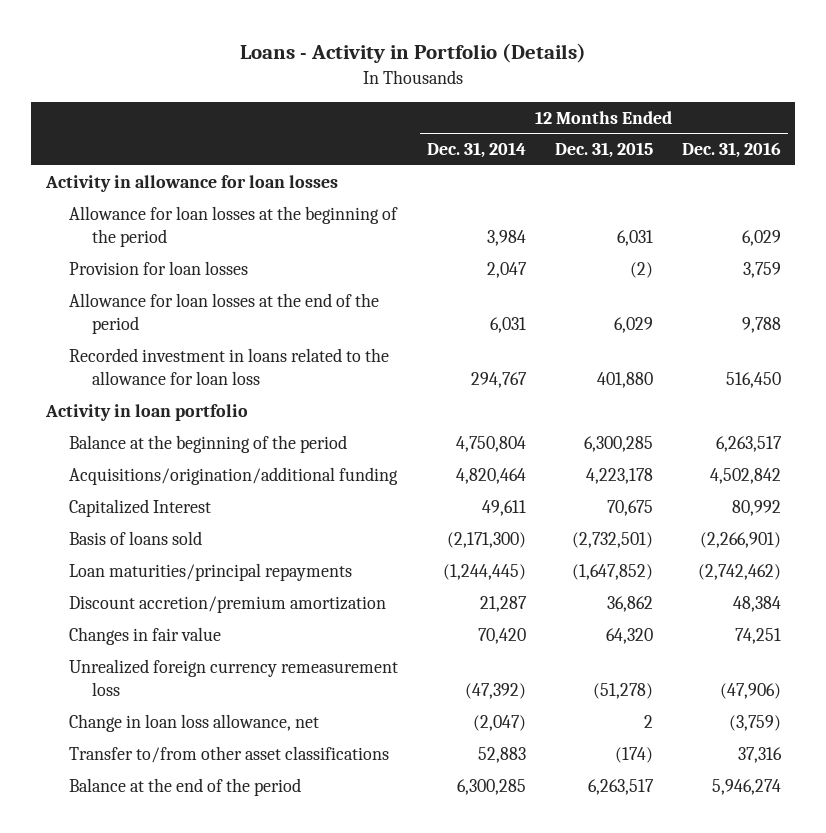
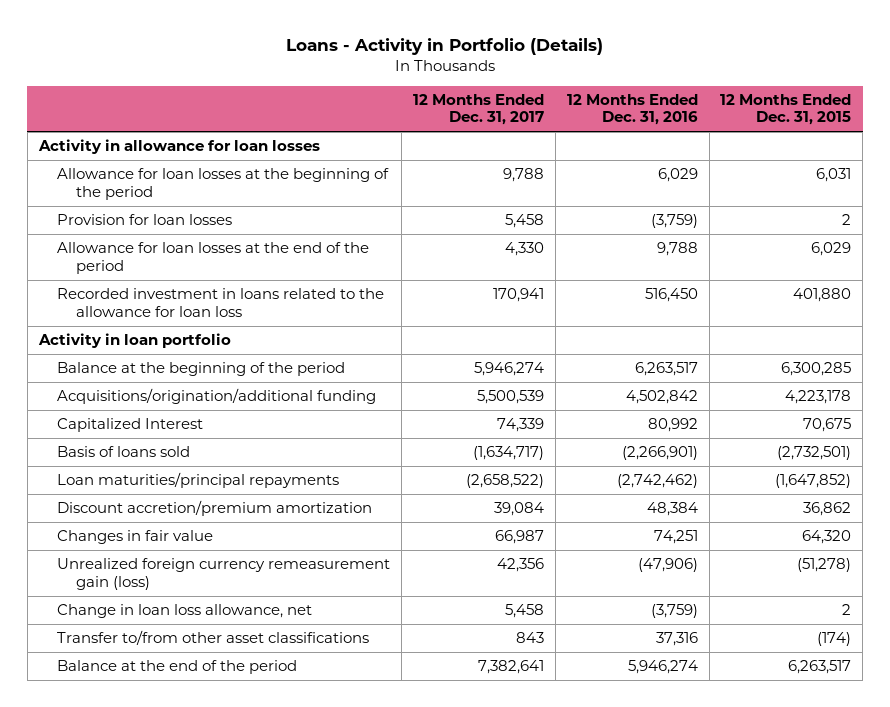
[426,142,526,159] Dec. 31, 2014 -> none
none -> [412,94,544,126] 12 Months Ended Dec. 31, 2017
[629,261,653,278] (2) -> [842,214,852,226] 2
[742,261,781,278] 3,759 -> [650,214,698,229] (3,759)
[68,658,398,697] Unrealized foreign currency remeasurement loss -> [57,558,391,590] Unrealized foreign currency remeasurement gain (loss)

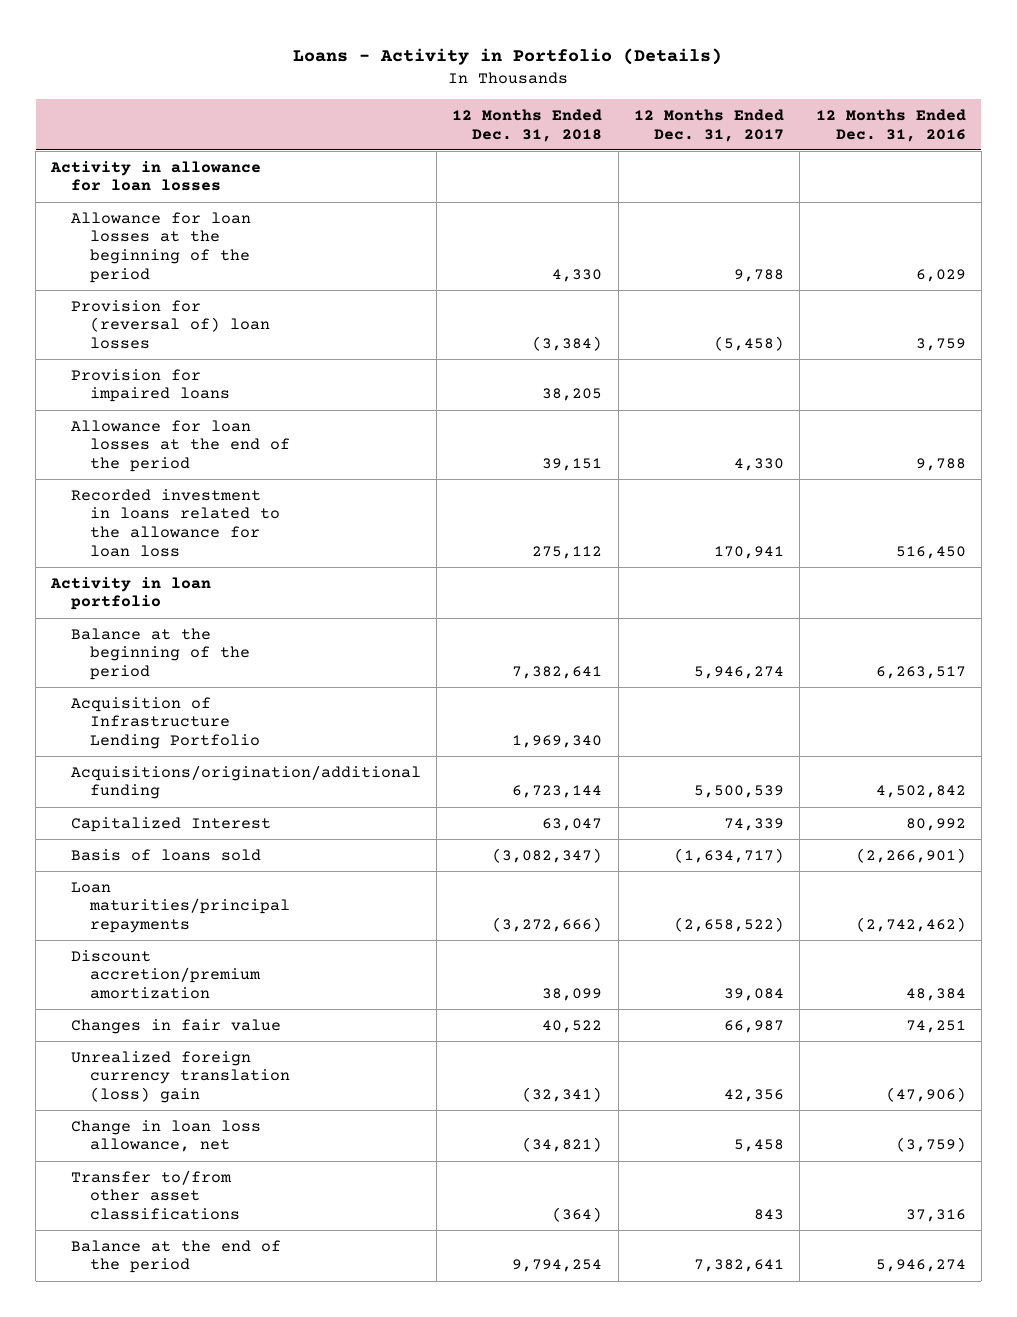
[720,94,852,126] 12 Months Ended Dec. 31, 2015 -> none
none -> [452,108,603,142] 12 Months Ended Dec. 31, 2018
[57,214,233,226] Provision for loan losses -> [70,299,271,350] Provision for (reversal of) loan losses
[504,214,544,229] 5,458 -> [714,336,785,352] (5,458)
[650,214,698,229] (3,759) -> [915,338,966,352] 3,759
none -> [70,368,231,403] Provision for impaired loans
none -> [70,696,261,750] Acquisition of Infrastructure Lending Portfolio
[57,558,391,590] Unrealized foreign currency remeasurement gain (loss) -> [70,1050,291,1104] Unrealized foreign currency translation (loss) gain

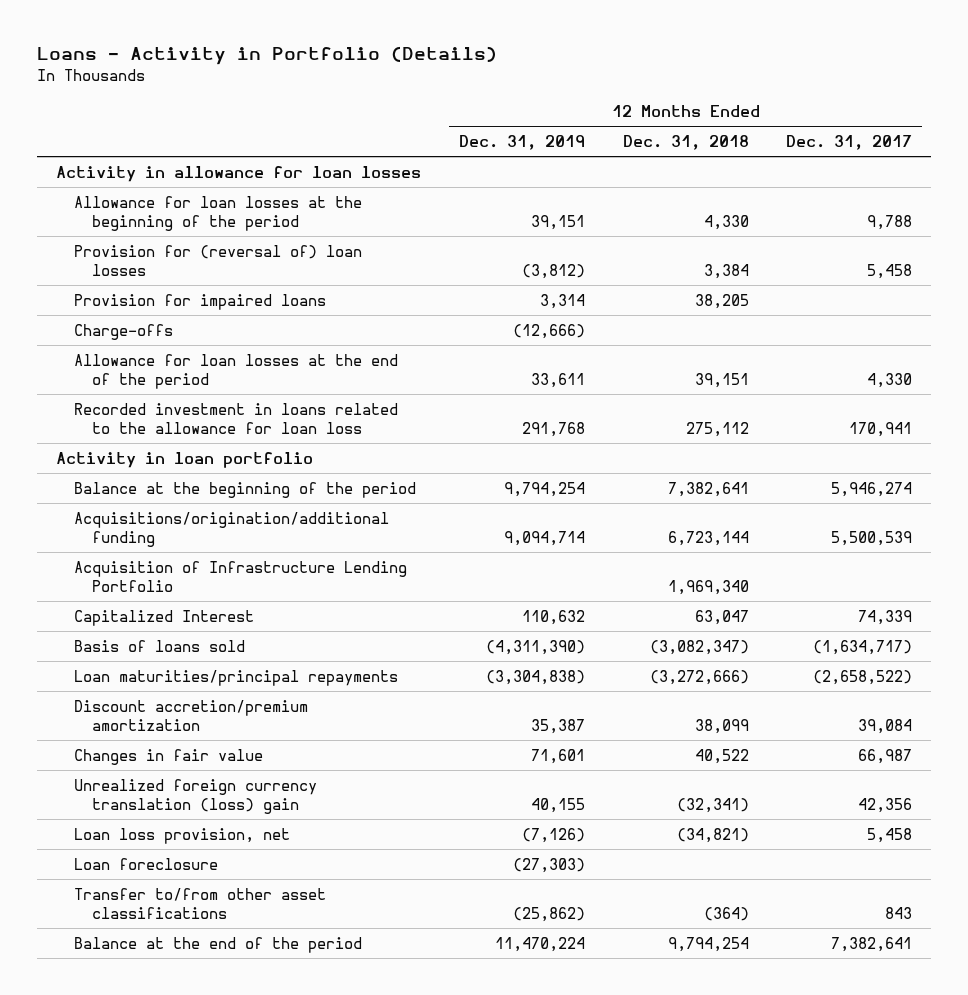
[815,108,966,142] 12 Months Ended Dec. 31, 2016 -> none
none -> [458,135,585,151] Dec. 31, 2019
[532,336,603,352] (3,384) -> [703,263,749,279] 3,384
[714,336,785,352] (5,458) -> [867,263,913,279] 5,458
none -> [73,323,173,340] Charge-offs
[70,696,261,750] Acquisition of Infrastructure Lending Portfolio -> [73,560,407,592] Acquisition of Infrastructure Lending Portfolio
[70,1119,261,1153] Change in loan loss allowance, net -> [73,827,290,844] Loan loss provision, net
none -> [73,857,218,870] Loan foreclosure

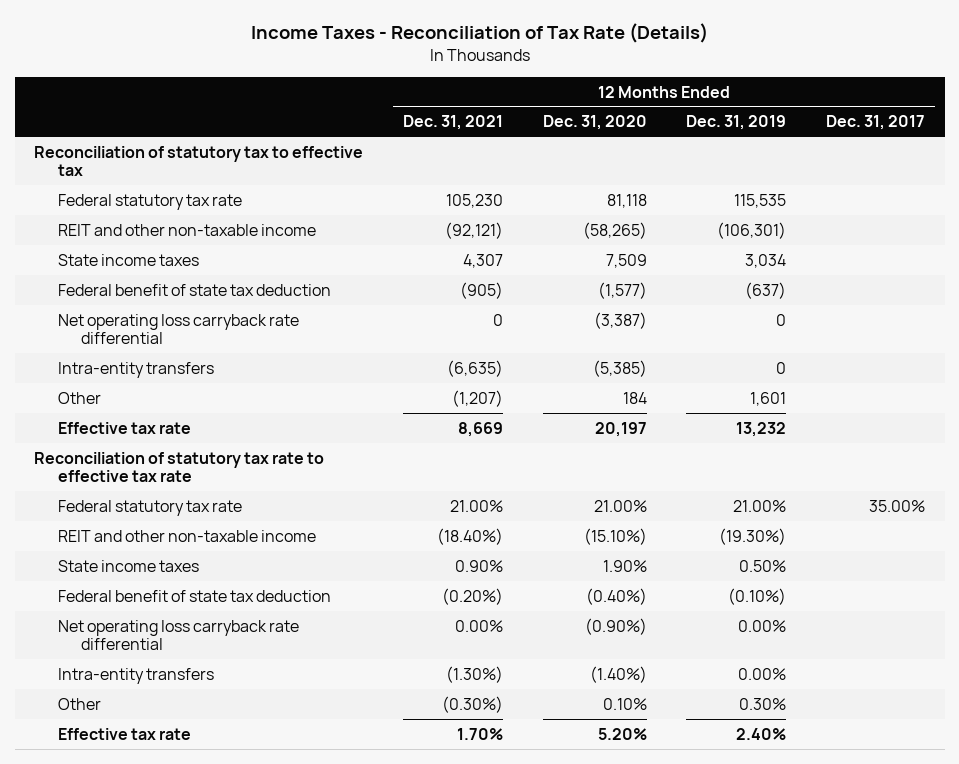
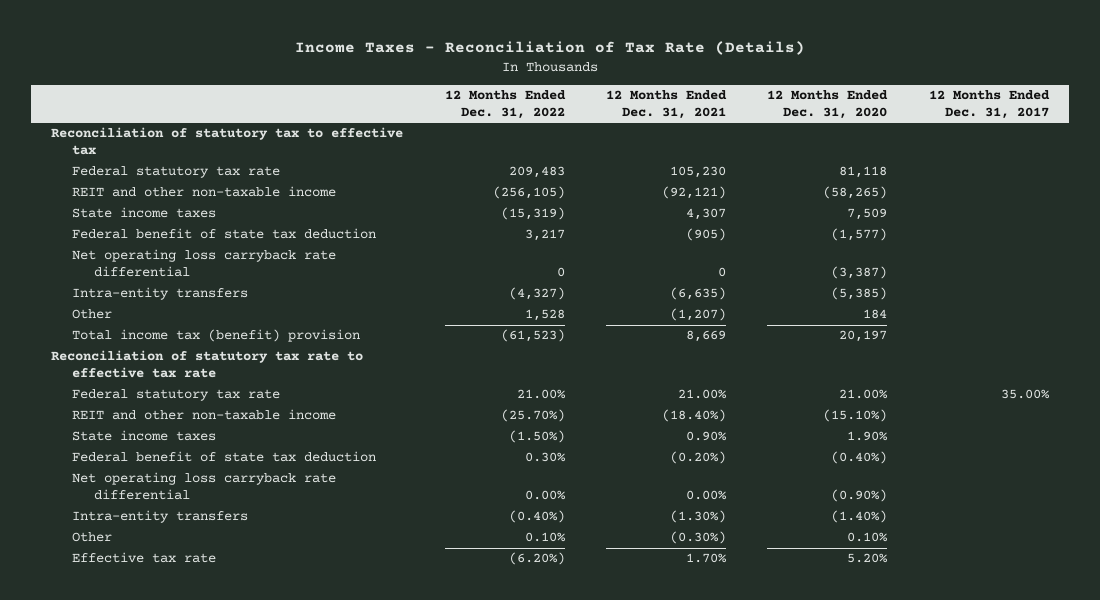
[686,115,787,131] Dec. 31, 2019 -> none
none -> [444,90,566,120] 12 Months Ended Dec. 31, 2022
[57,421,191,434] Effective tax rate -> [72,329,361,343] Total income tax (benefit) provision

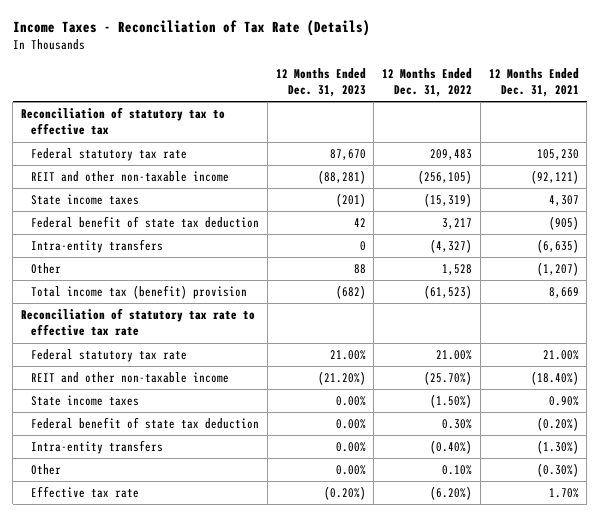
[767,90,889,120] 12 Months Ended Dec. 31, 2020 -> none
[928,90,1050,120] 12 Months Ended Dec. 31, 2017 -> none
none -> [275,67,366,98] 12 Months Ended Dec. 31, 2023
[72,249,337,278] Net operating loss carryback rate differential -> none
[72,472,337,501] Net operating loss carryback rate differential -> none

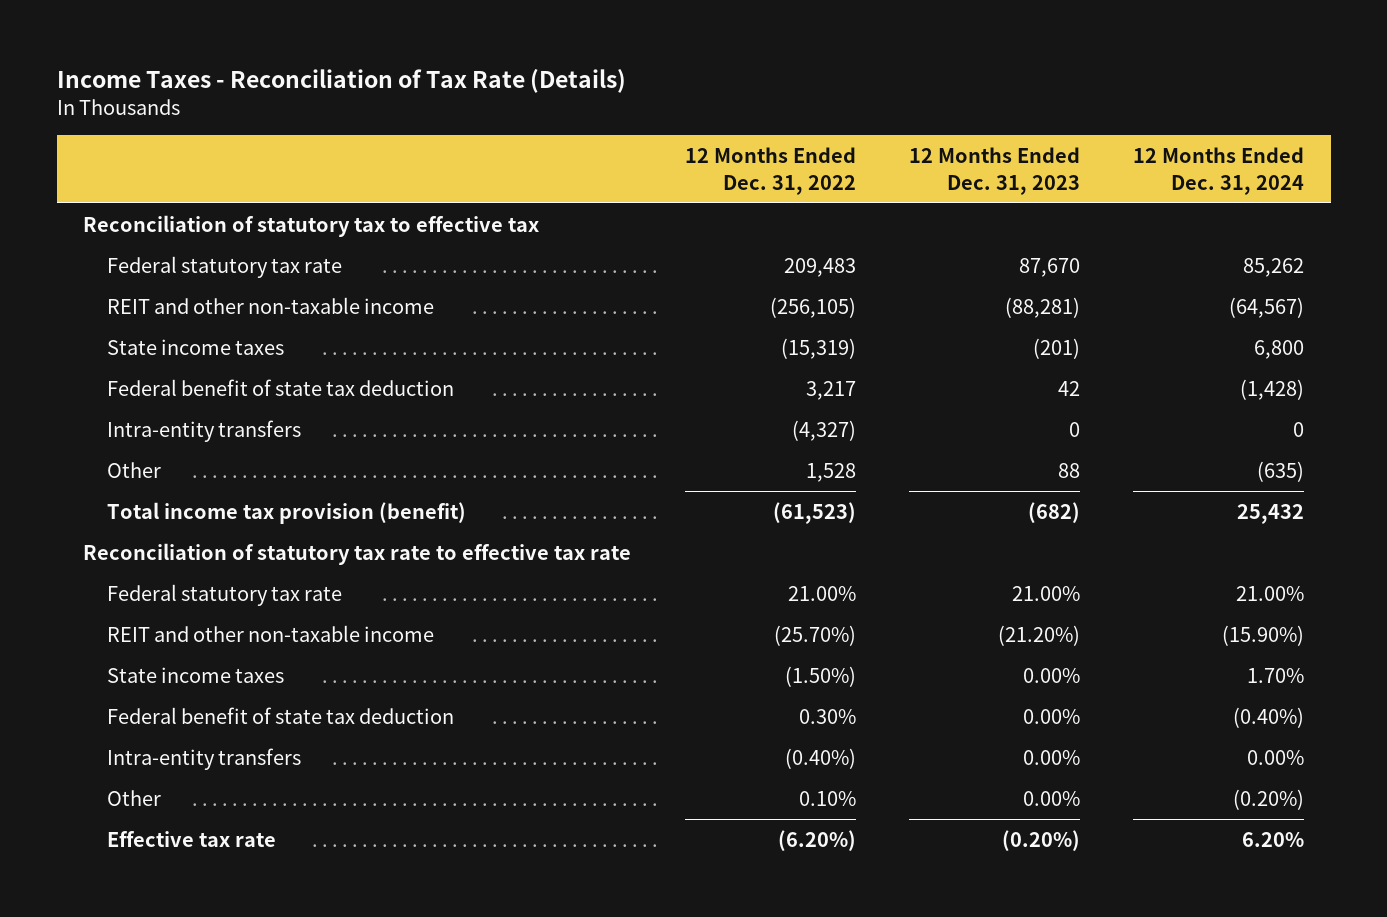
[488,67,579,98] 12 Months Ended Dec. 31, 2021 -> none
none -> [1133,147,1305,195] 12 Months Ended Dec. 31, 2024
[31,285,248,300] Total income tax (benefit) provision -> [107,501,467,524] Total income tax provision (benefit)

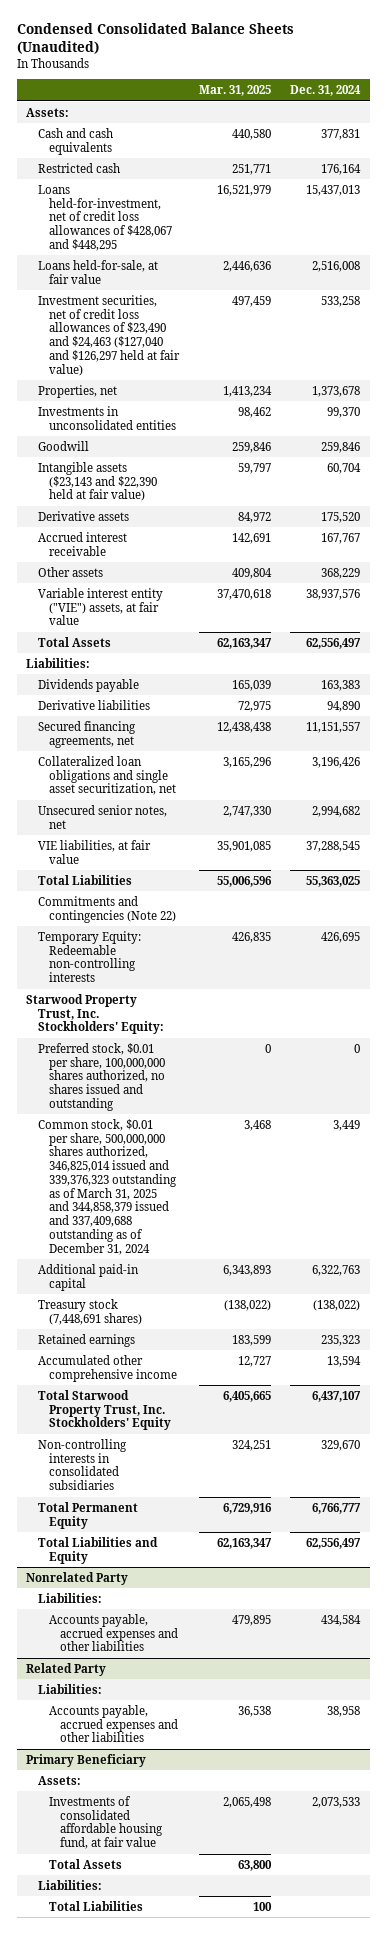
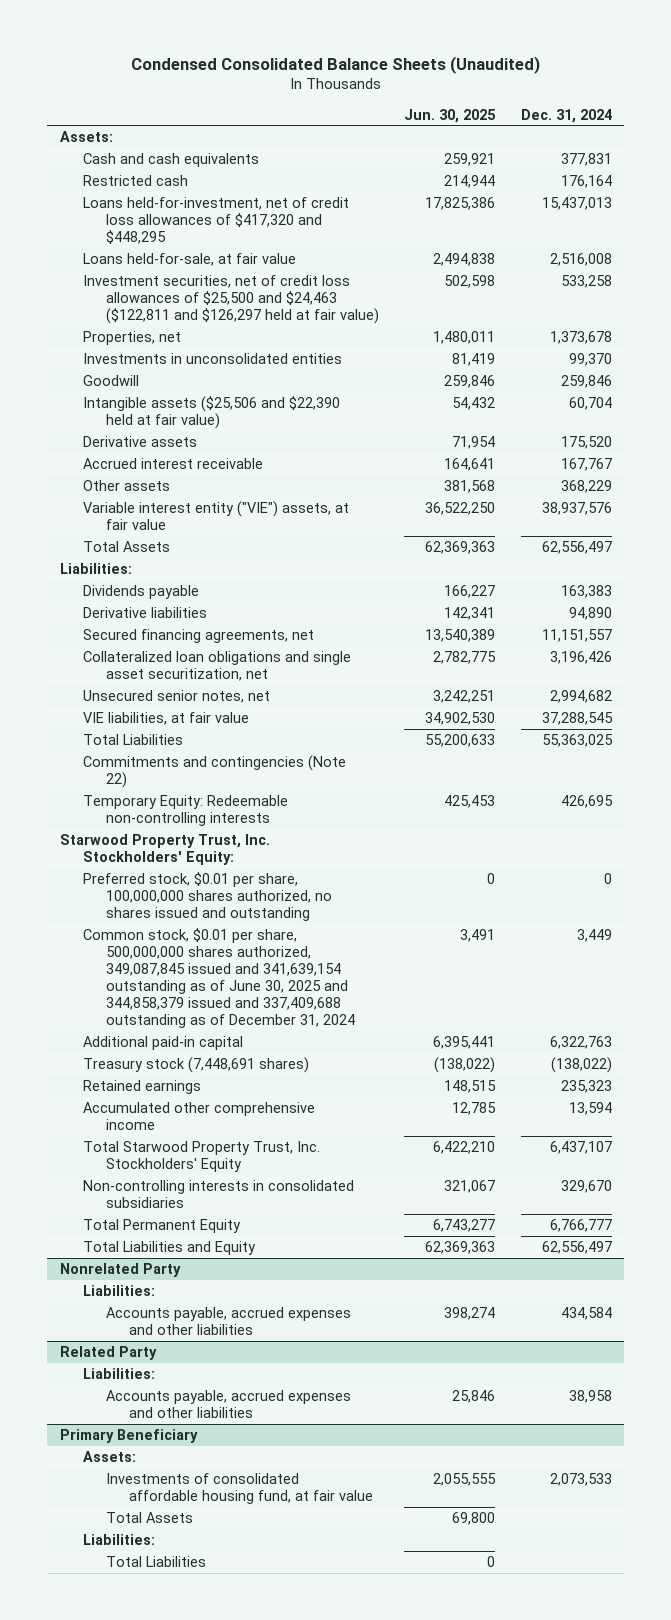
[198,85,271,97] Mar. 31, 2025 -> none
none -> [404,108,497,123] Jun. 30, 2025
[37,184,172,251] Loans held-for-investment, net of credit loss allowances of $428,067 and $448,295 -> [82,196,349,245] Loans held-for-investment, net of credit loss allowances of $417,320 and $448,295
[37,294,180,376] Investment securities, net of credit loss allowances of $23,490 and $24,463 ($127,040 and $126,297 held at fair value) -> [82,274,380,325] Investment securities, net of credit loss allowances of $25,500 and $24,463 ($122,811 and $126,297 held at fair value)
[37,461,157,502] Intangible assets ($23,143 and $22,390 held at fair value) -> [82,395,340,430] Intangible assets ($25,506 and $22,390 held at fair value)
[37,1118,177,1255] Common stock, $0.01 per share, 500,000,000 shares authorized, 346,825,014 issued and 339,376,323 outstanding as of March 31, 2025 and 344,858,379 issued and 337,409,688 outstanding as of December 31, 2024 -> [82,927,356,1029] Common stock, $0.01 per share, 500,000,000 shares authorized, 349,087,845 issued and 341,639,154 outstanding as of June 30, 2025 and 344,858,379 issued and 337,409,688 outstanding as of December 31, 2024

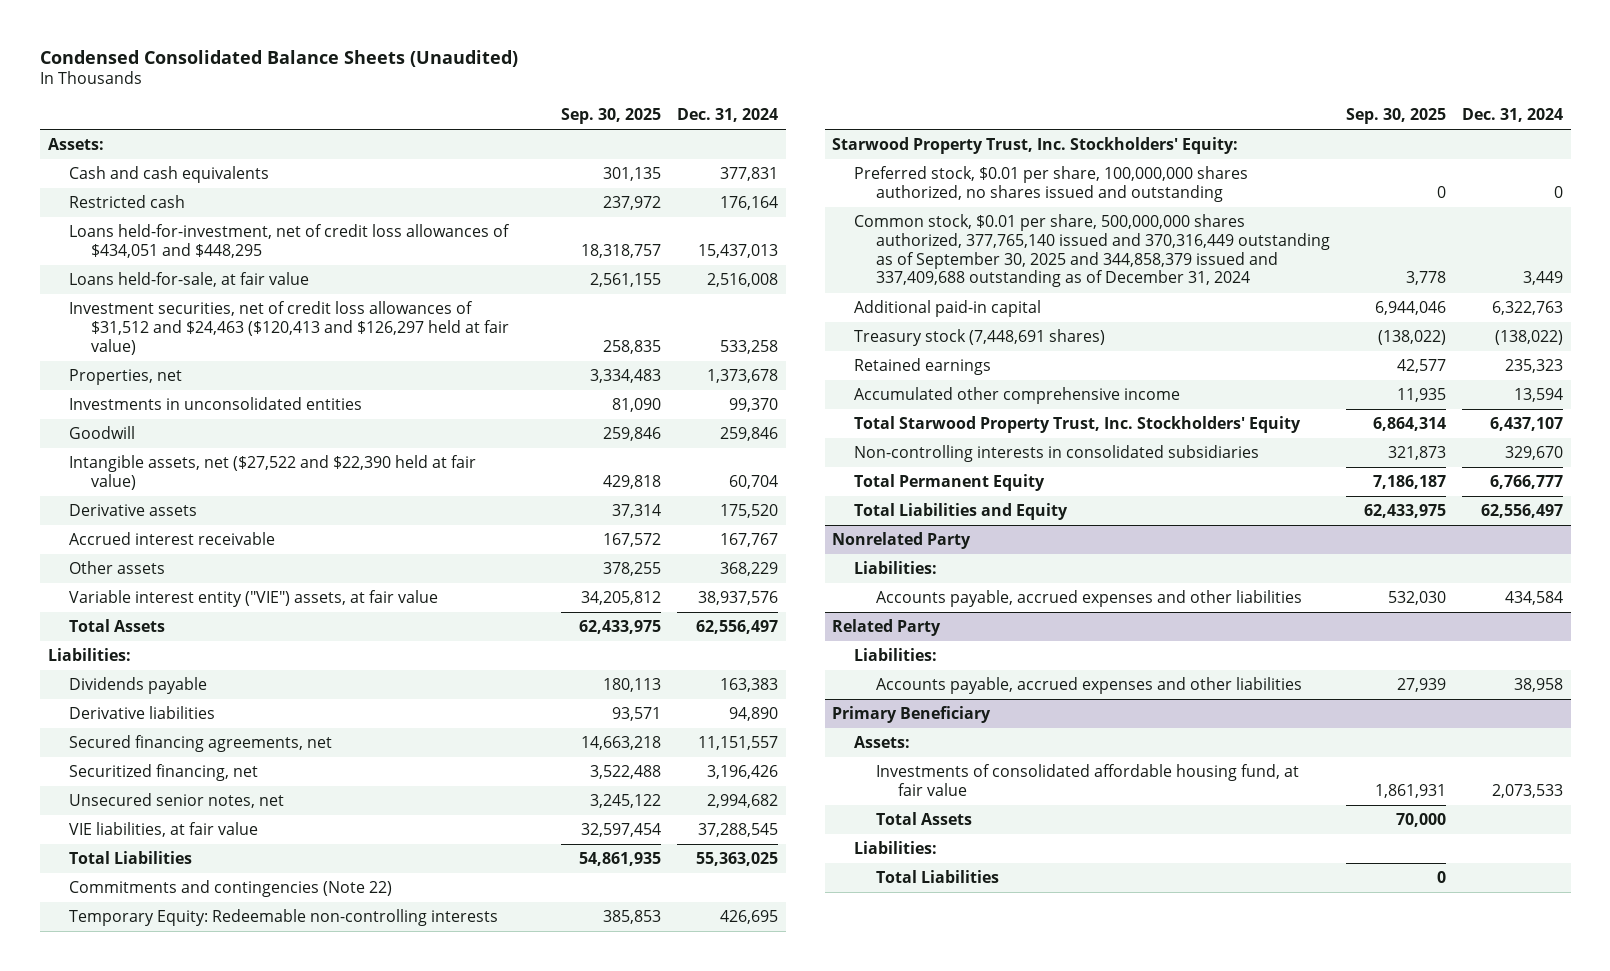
[404,108,497,123] Jun. 30, 2025 -> none
none -> [561,108,662,125] Sep. 30, 2025
[82,196,349,245] Loans held-for-investment, net of credit loss allowances of $417,320 and $448,295 -> [69,224,511,258] Loans held-for-investment, net of credit loss allowances of $434,051 and $448,295
[82,274,380,325] Investment securities, net of credit loss allowances of $25,500 and $24,463 ($122,811 and $126,297 held at fair value) -> [69,301,510,355] Investment securities, net of credit loss allowances of $31,512 and $24,463 ($120,413 and $126,297 held at fair value)
[82,395,340,430] Intangible assets ($25,506 and $22,390 held at fair value) -> [69,455,477,490] Intangible assets, net ($27,522 and $22,390 held at fair value)
[82,650,351,682] Collateralized loan obligations and single asset securitization, net -> [69,764,259,782] Securitized financing, net
[82,927,356,1029] Common stock, $0.01 per share, 500,000,000 shares authorized, 349,087,845 issued and 341,639,154 outstanding as of June 30, 2025 and 344,858,379 issued and 337,409,688 outstanding as of December 31, 2024 -> [854,214,1331,288] Common stock, $0.01 per share, 500,000,000 shares authorized, 377,765,140 issued and 370,316,449 outstanding as of September 30, 2025 and 344,858,379 issued and 337,409,688 outstanding as of December 31, 2024

